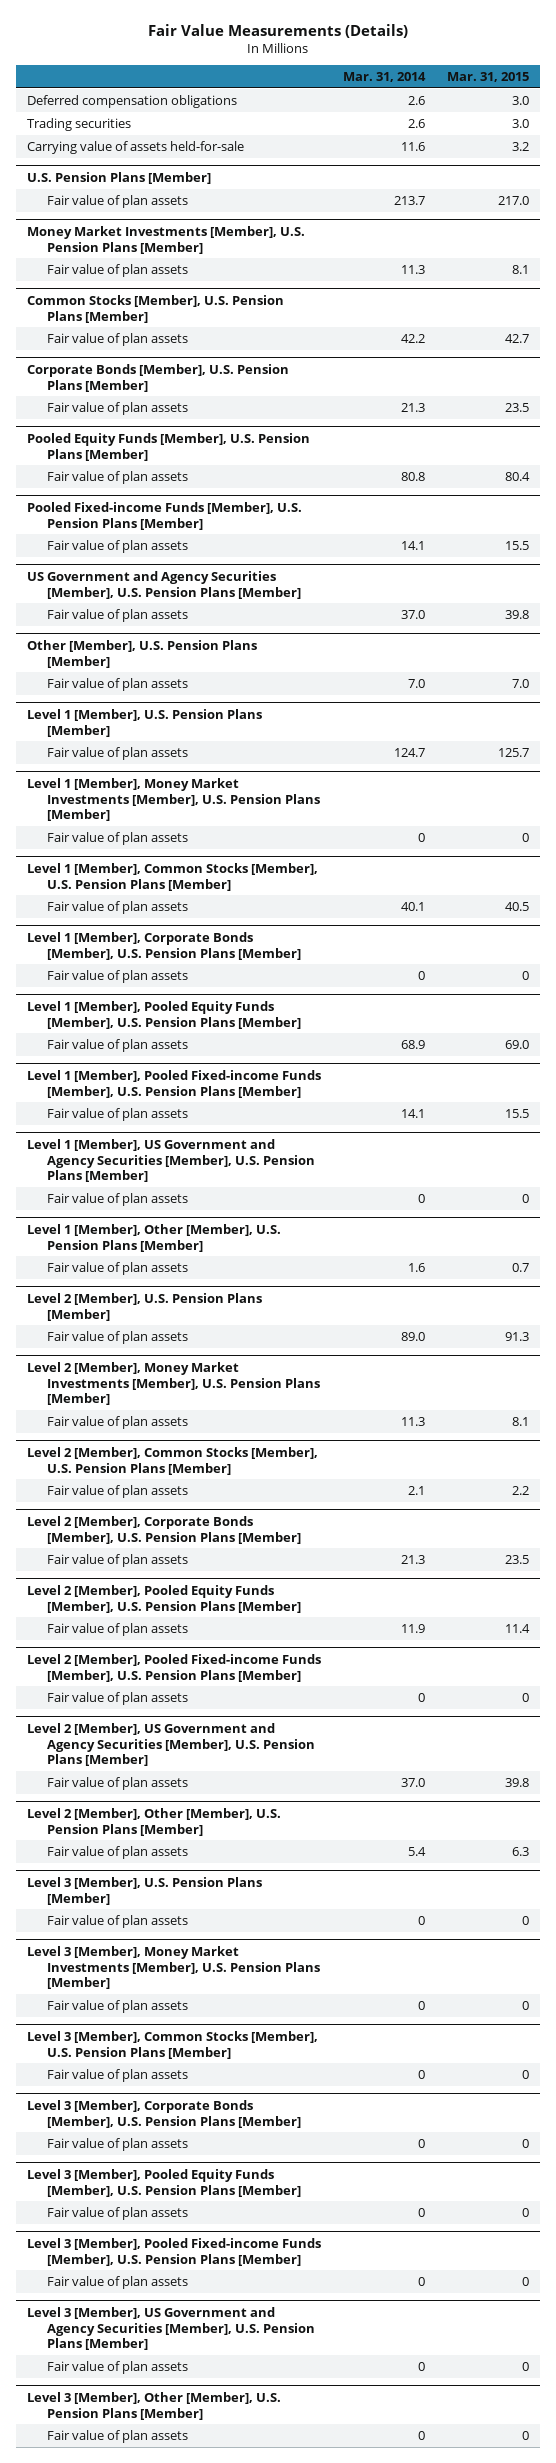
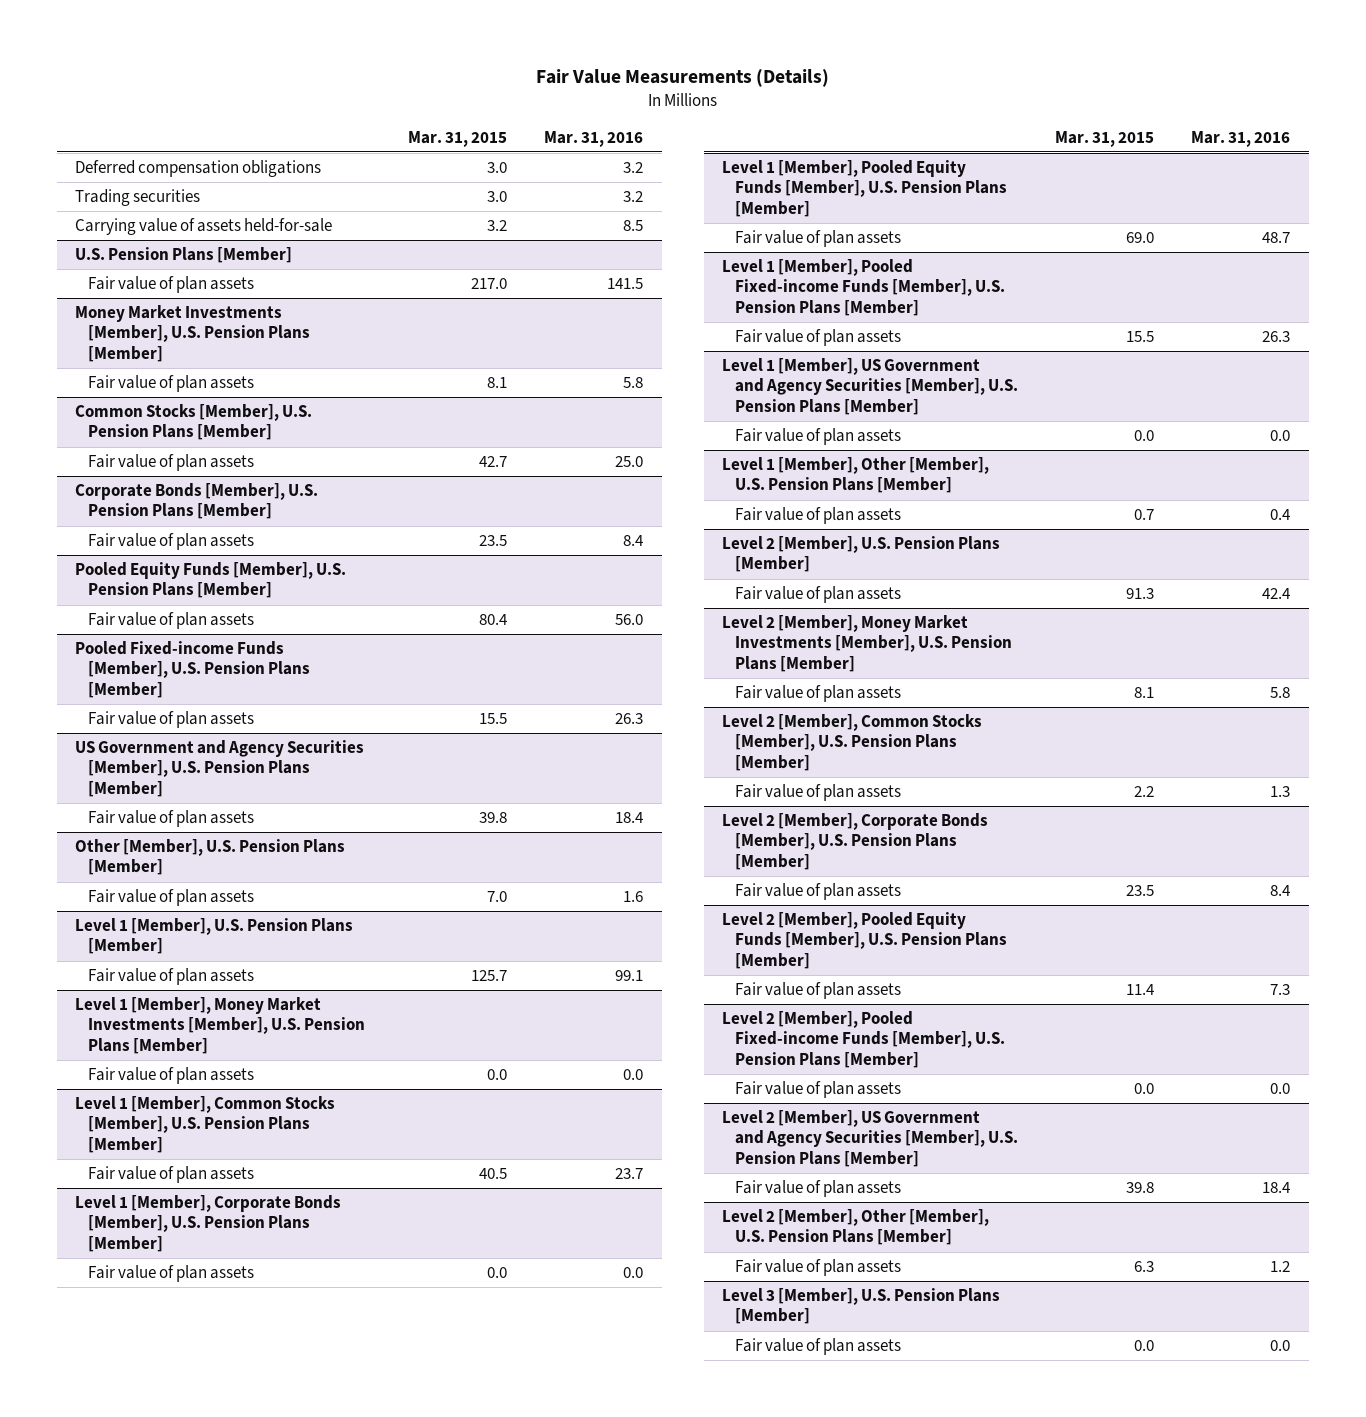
[343,72,427,83] Mar. 31, 2014 -> none
none -> [544,130,644,147] Mar. 31, 2016
[522,832,530,842] 0 -> [487,1069,508,1081] 0.0
[522,970,530,980] 0 -> [487,1267,508,1279] 0.0
[522,1193,530,1203] 0 -> [1134,430,1155,442] 0.0
[522,1692,530,1702] 0 -> [1134,1083,1155,1095] 0.0
[27,1945,320,1990] Level 3 [Member], Money Market Investments [Member], U.S. Pension Plans [Member] -> none
[46,1999,188,2013] Fair value of plan assets -> none
[27,2030,319,2059] Level 3 [Member], Common Stocks [Member], U.S. Pension Plans [Member] -> none
[46,2068,188,2082] Fair value of plan assets -> none
[27,2099,301,2128] Level 3 [Member], Corporate Bonds [Member], U.S. Pension Plans [Member] -> none
[46,2137,188,2151] Fair value of plan assets -> none
[27,2168,301,2197] Level 3 [Member], Pooled Equity Funds [Member], U.S. Pension Plans [Member] -> none
[46,2206,188,2220] Fair value of plan assets -> none
[27,2237,322,2266] Level 3 [Member], Pooled Fixed-income Funds [Member], U.S. Pension Plans [Member] -> none
[46,2275,188,2289] Fair value of plan assets -> none
[27,2306,315,2351] Level 3 [Member], US Government and Agency Securities [Member], U.S. Pension Plans [Member] -> none
[46,2360,188,2374] Fair value of plan assets -> none
[27,2391,282,2420] Level 3 [Member], Other [Member], U.S. Pension Plans [Member] -> none
[46,2429,188,2443] Fair value of plan assets -> none
[522,1915,530,1925] 0 -> [1134,1340,1155,1352] 0.0

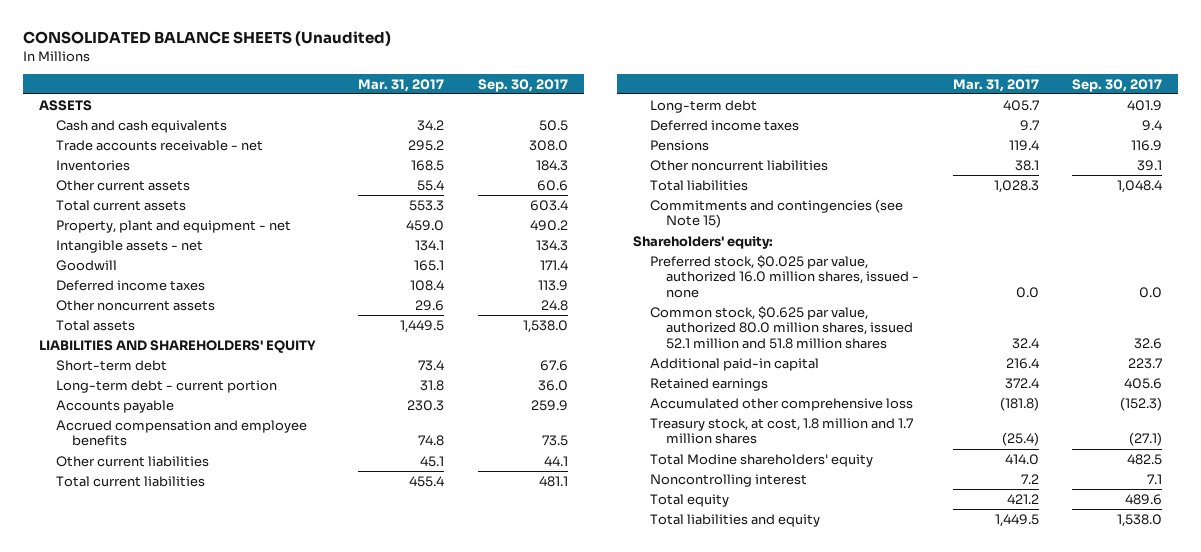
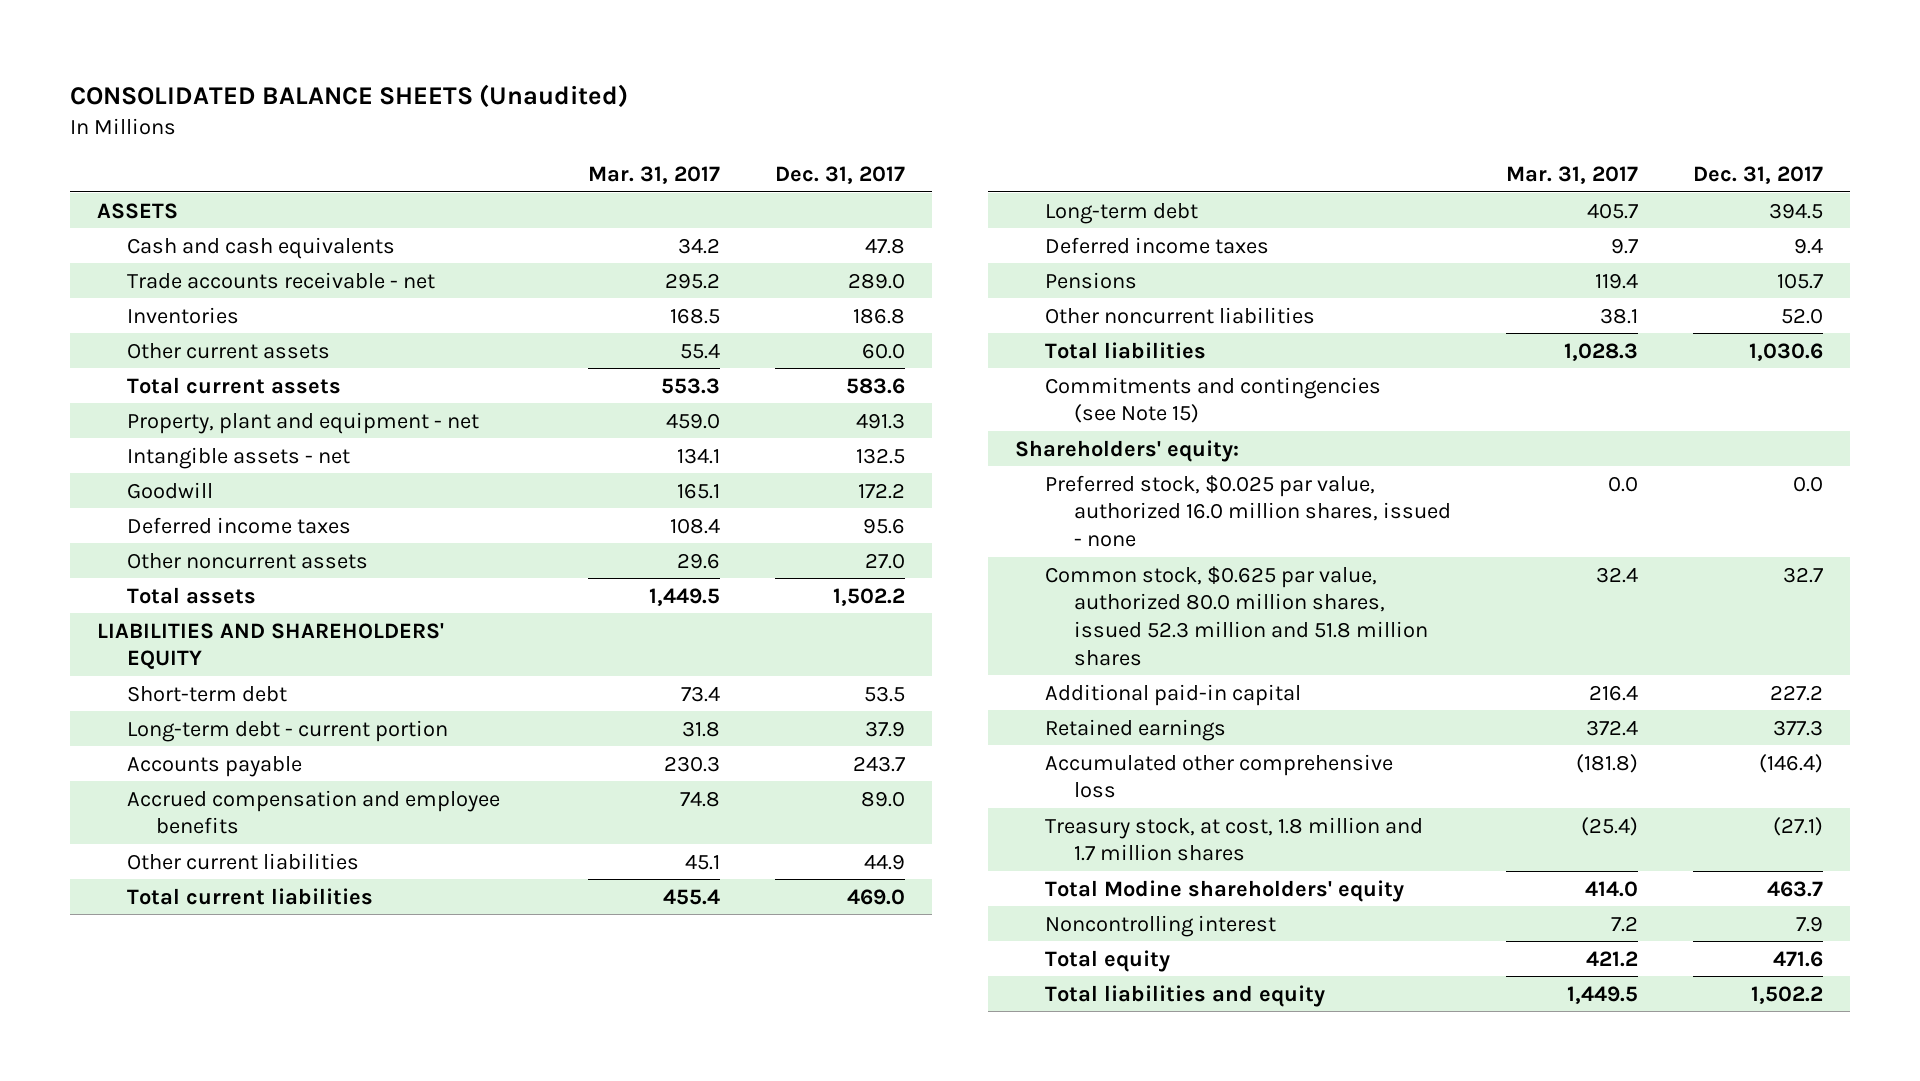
[477,78,568,92] Sep. 30, 2017 -> none
none -> [774,166,905,185] Dec. 31, 2017
[649,305,914,350] Common stock, $0.625 par value, authorized 80.0 million shares, issued 52.1 million and 51.8 million shares -> [1044,565,1429,666] Common stock, $0.625 par value, authorized 80.0 million shares, issued 52.3 million and 51.8 million shares

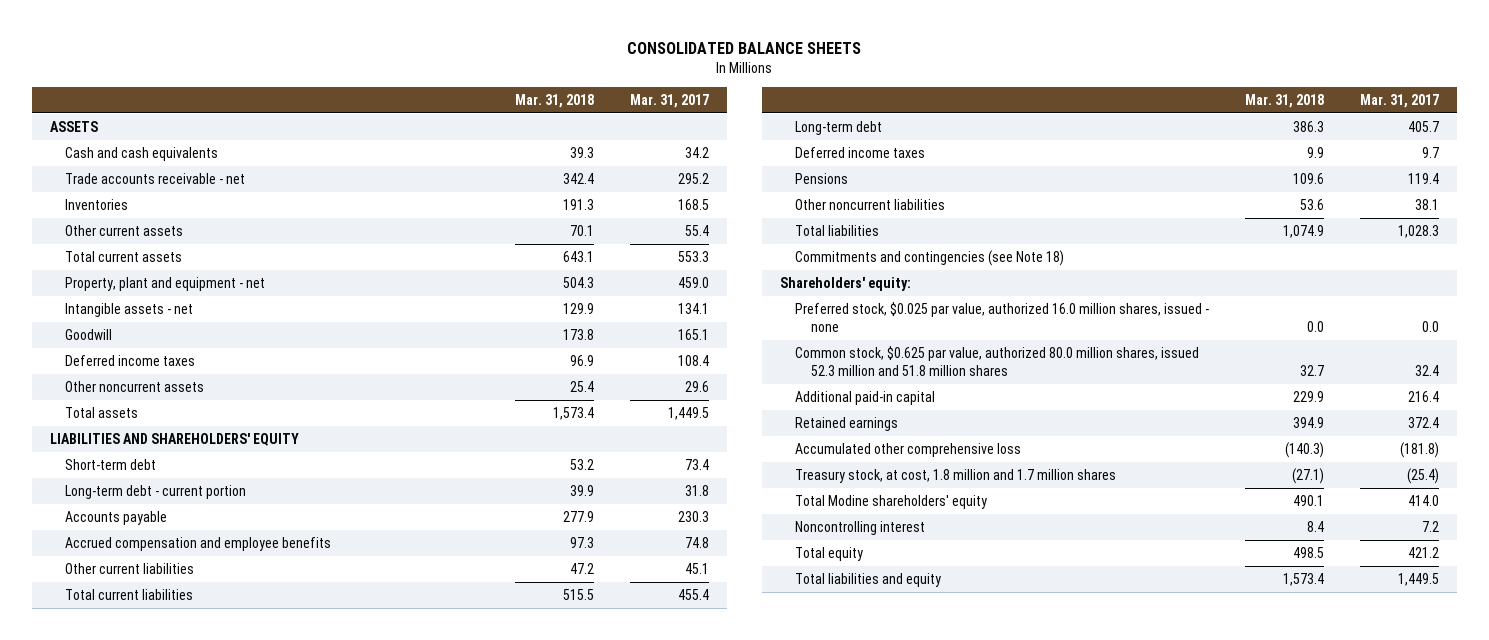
[69,84,628,109] CONSOLIDATED BALANCE SHEETS (Unaudited) -> [627,41,862,54] CONSOLIDATED BALANCE SHEETS
[774,166,905,185] Dec. 31, 2017 -> none
none -> [515,93,595,108] Mar. 31, 2018
[1044,376,1381,424] Commitments and contingencies (see Note 15) -> [795,250,1065,267] Commitments and contingencies (see Note 18)

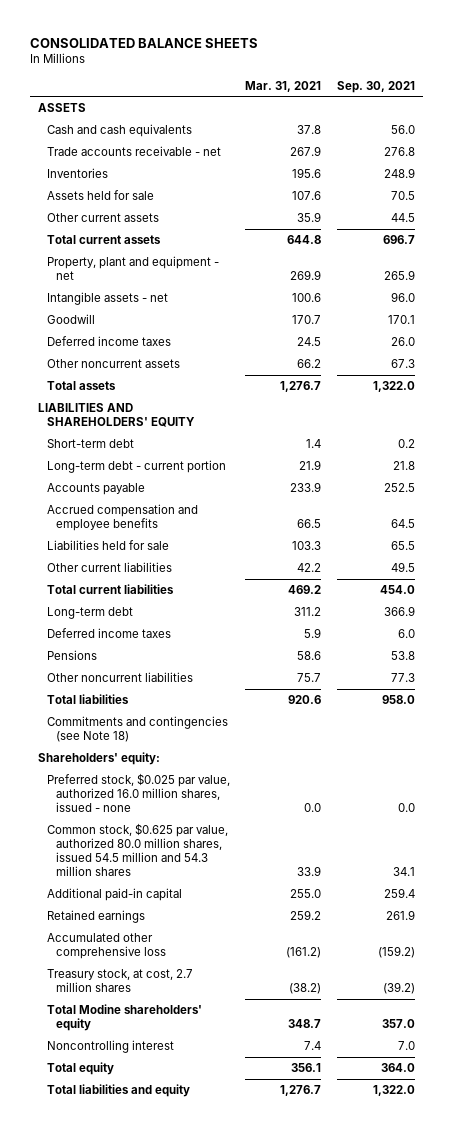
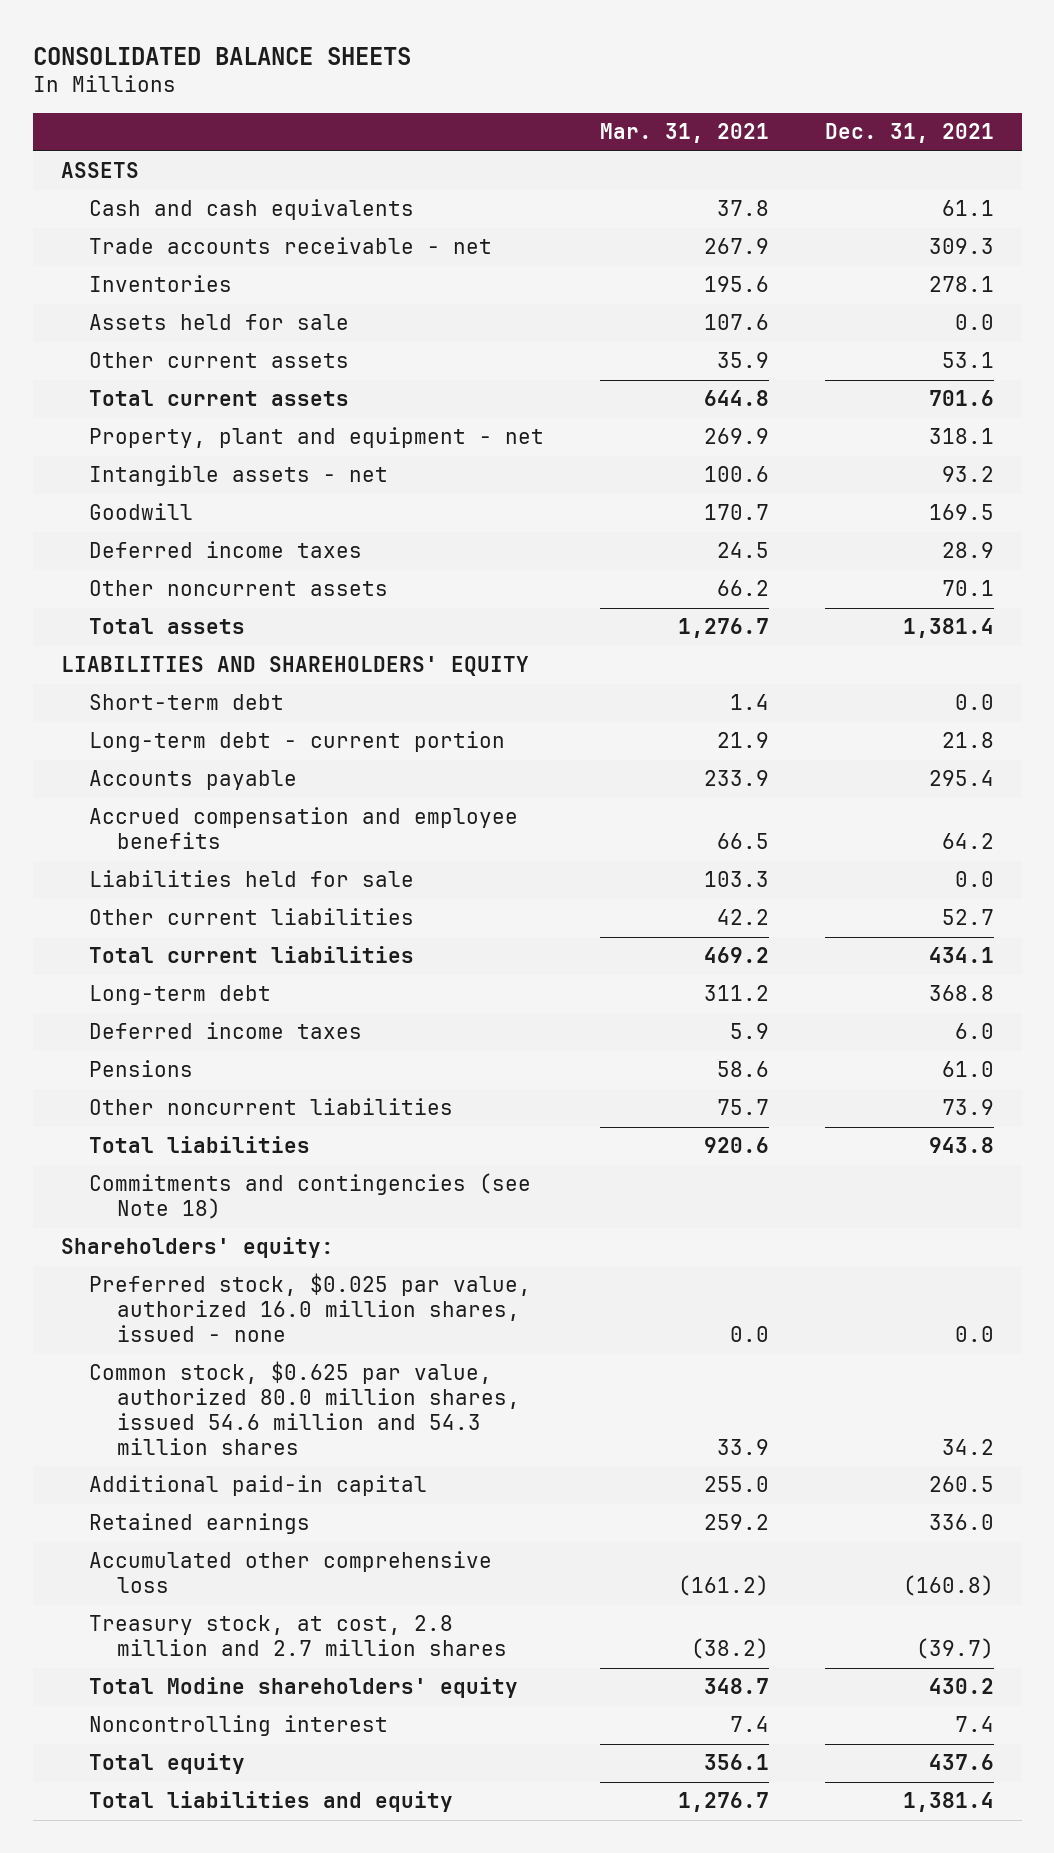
[336,80,415,93] Sep. 30, 2021 -> none
none -> [824,123,994,144] Dec. 31, 2021
[46,823,228,876] Common stock, $0.625 par value, authorized 80.0 million shares, issued 54.5 million and 54.3 million shares -> [88,1361,520,1455] Common stock, $0.625 par value, authorized 80.0 million shares, issued 54.6 million and 54.3 million shares
[46,969,193,993] Treasury stock, at cost, 2.7 million shares -> [88,1615,507,1657] Treasury stock, at cost, 2.8 million and 2.7 million shares

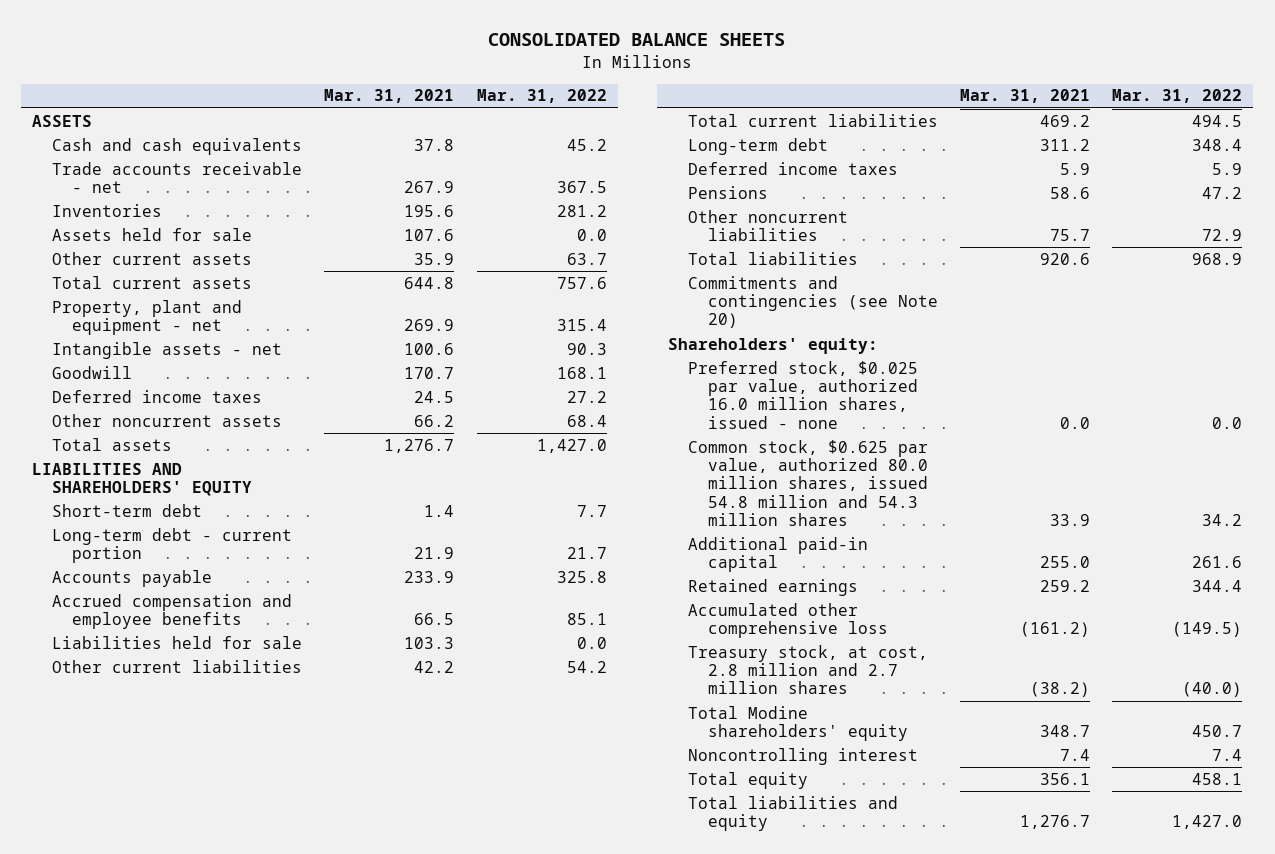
[824,123,994,144] Dec. 31, 2021 -> none
none -> [476,89,607,104] Mar. 31, 2022
[88,1173,531,1220] Commitments and contingencies (see Note 18) -> [688,275,939,329] Commitments and contingencies (see Note 20)
[88,1361,520,1455] Common stock, $0.625 par value, authorized 80.0 million shares, issued 54.6 million and 54.3 million shares -> [688,439,929,527] Common stock, $0.625 par value, authorized 80.0 million shares, issued 54.8 million and 54.3 million shares

